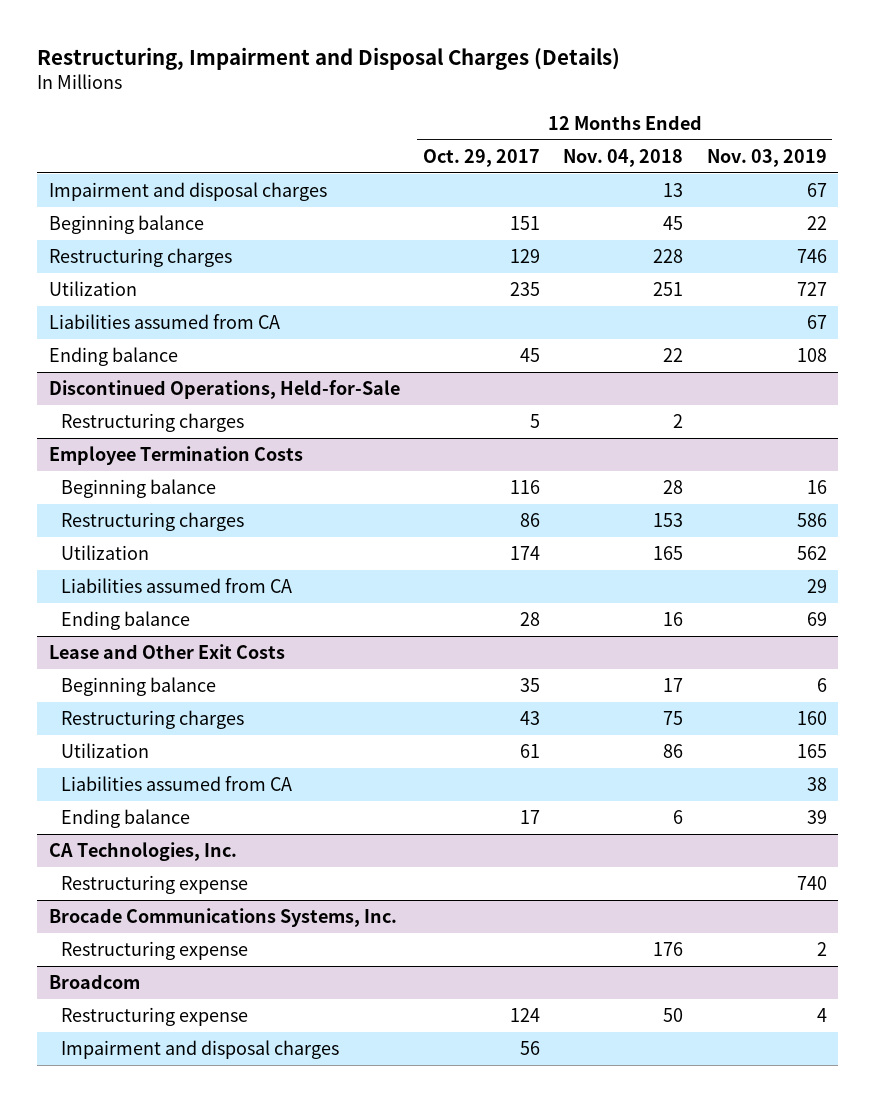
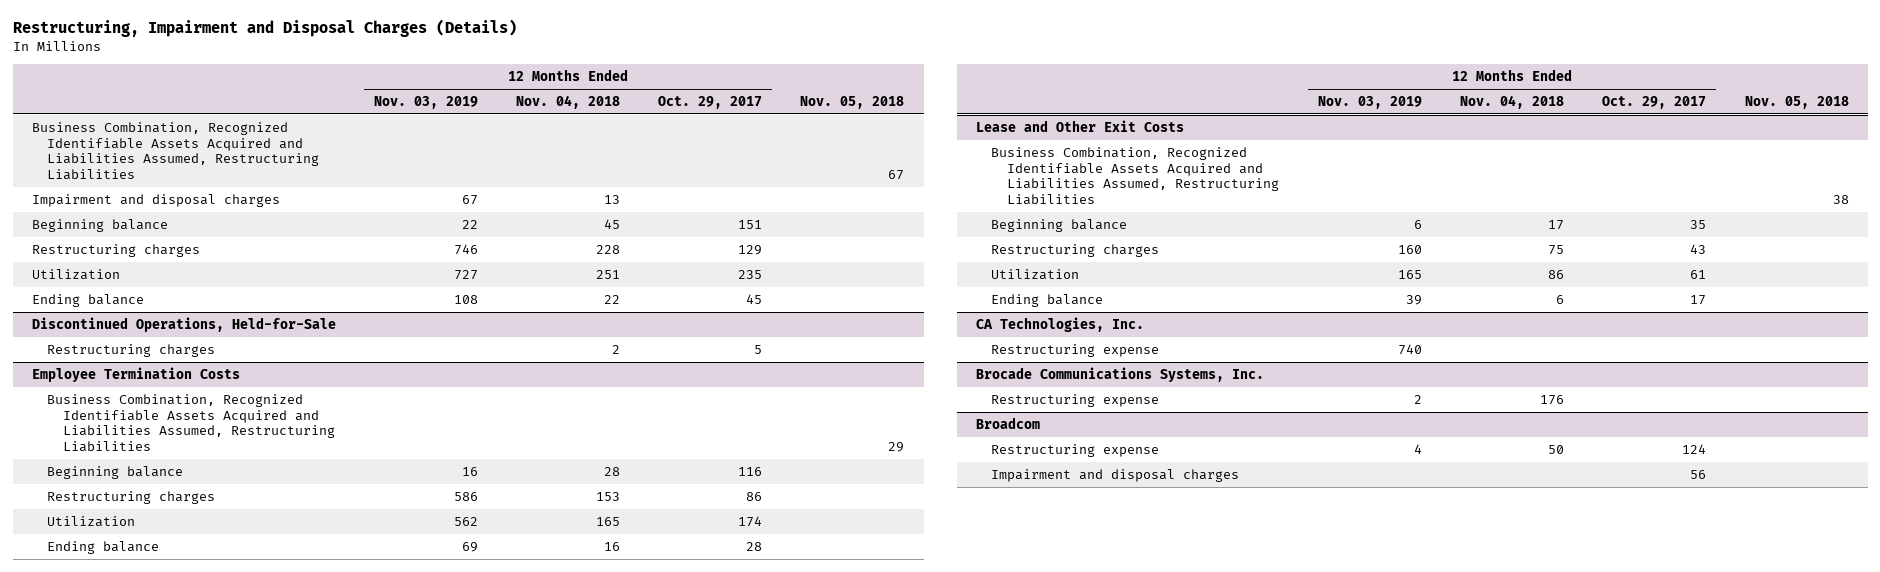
none -> [800,96,905,110] Nov. 05, 2018
none -> [31,122,320,180] Business Combination, Recognized Identifiable Assets Acquired and Liabilities Assumed, Restructuring Liabilities
[48,314,280,330] Liabilities assumed from CA -> none
none -> [47,394,335,452] Business Combination, Recognized Identifiable Assets Acquired and Liabilities Assumed, Restructuring Liabilities
[61,578,293,594] Liabilities assumed from CA -> none
none -> [991,147,1279,205] Business Combination, Recognized Identifiable Assets Acquired and Liabilities Assumed, Restructuring Liabilities
[61,776,293,792] Liabilities assumed from CA -> none

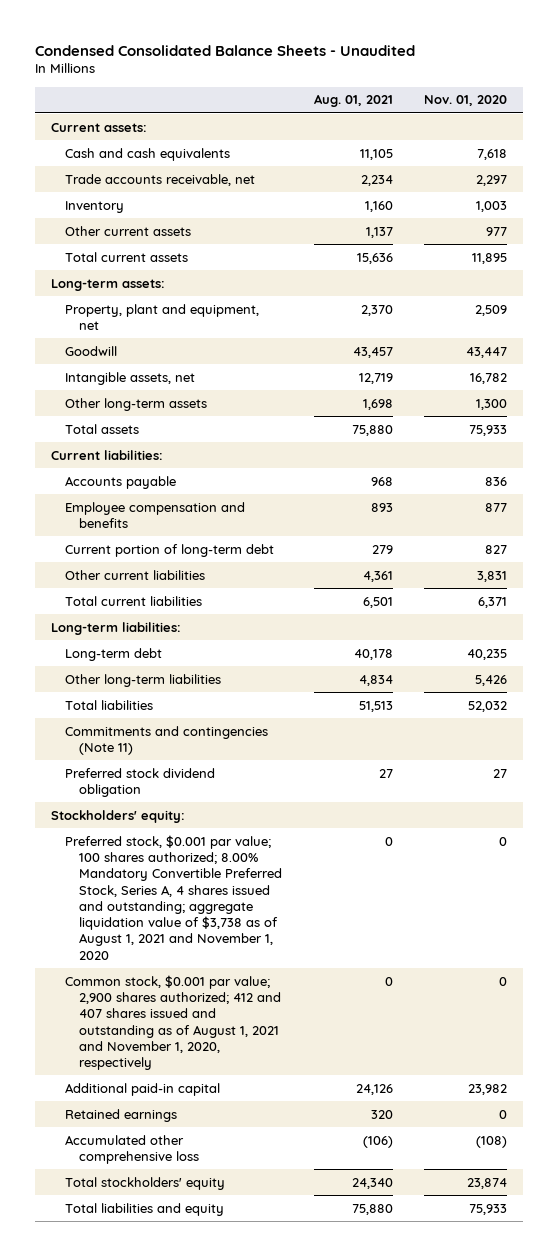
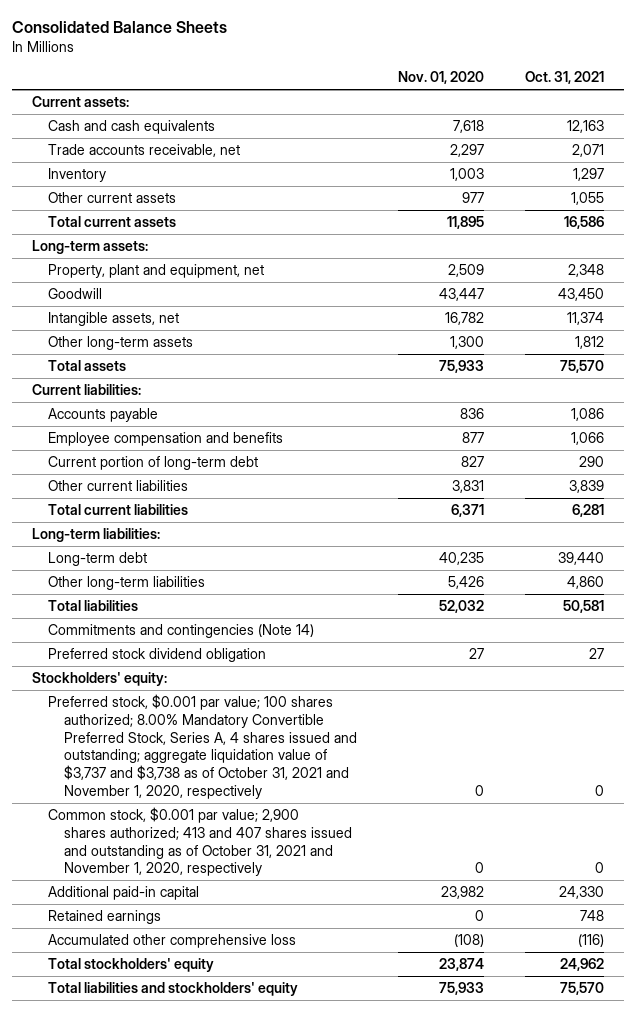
[35,44,416,56] Condensed Consolidated Balance Sheets - Unaudited -> [11,21,227,34] Consolidated Balance Sheets
[313,94,393,108] Aug. 01, 2021 -> none
none -> [524,71,604,85] Oct. 31, 2021
[65,725,269,755] Commitments and contingencies (Note 11) -> [47,623,314,638] Commitments and contingencies (Note 14)
[65,834,283,960] Preferred stock, $0.001 par value; 100 shares authorized; 8.00% Mandatory Convertible Preferred Stock, Series A, 4 shares issued and outstanding; aggregate liquidation value of $3,738 as of August 1, 2021 and November 1, 2020 -> [47,693,357,799] Preferred stock, $0.001 par value; 100 shares authorized; 8.00% Mandatory Convertible Preferred Stock, Series A, 4 shares issued and outstanding; aggregate liquidation value of $3,737 and $3,738 as of October 31, 2021 and November 1, 2020, respectively
[65,974,282,1071] Common stock, $0.001 par value; 2,900 shares authorized; 412 and 407 shares issued and outstanding as of August 1, 2021 and November 1, 2020, respectively -> [47,806,352,877] Common stock, $0.001 par value; 2,900 shares authorized; 413 and 407 shares issued and outstanding as of October 31, 2021 and November 1, 2020, respectively
[65,1202,225,1216] Total liabilities and equity -> [47,981,298,996] Total liabilities and stockholders' equity

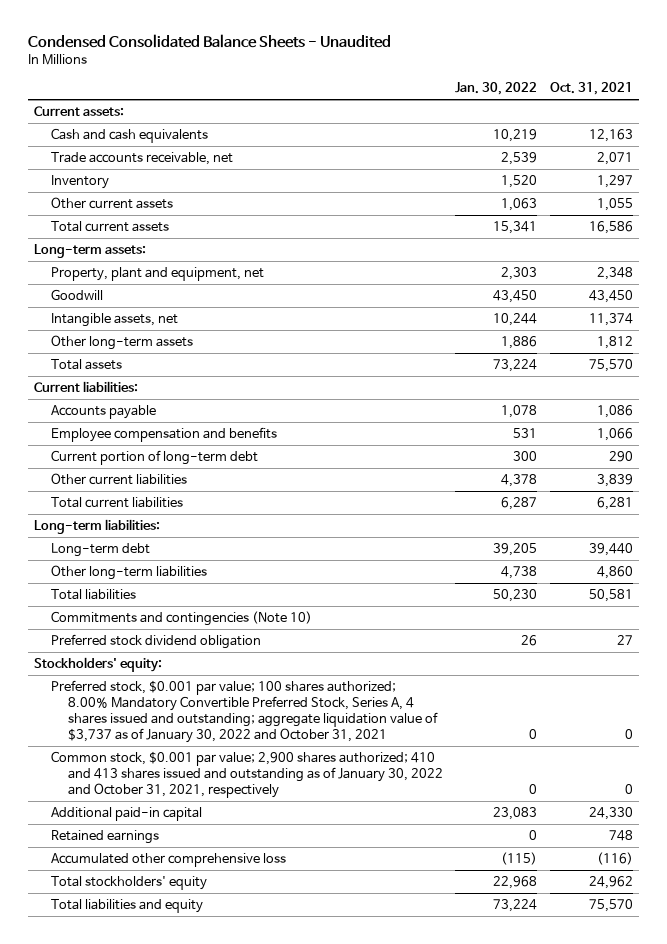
[11,21,227,34] Consolidated Balance Sheets -> [27,33,391,48] Condensed Consolidated Balance Sheets - Unaudited
[397,71,484,85] Nov. 01, 2020 -> none
none -> [455,82,538,96] Jan. 30, 2022
[47,623,314,638] Commitments and contingencies (Note 14) -> [50,611,312,627] Commitments and contingencies (Note 10)
[47,693,357,799] Preferred stock, $0.001 par value; 100 shares authorized; 8.00% Mandatory Convertible Preferred Stock, Series A, 4 shares issued and outstanding; aggregate liquidation value of $3,737 and $3,738 as of October 31, 2021 and November 1, 2020, respectively -> [50,680,438,743] Preferred stock, $0.001 par value; 100 shares authorized; 8.00% Mandatory Convertible Preferred Stock, Series A, 4 shares issued and outstanding; aggregate liquidation value of $3,737 as of January 30, 2022 and October 31, 2021
[47,806,352,877] Common stock, $0.001 par value; 2,900 shares authorized; 413 and 407 shares issued and outstanding as of October 31, 2021 and November 1, 2020, respectively -> [50,751,443,798] Common stock, $0.001 par value; 2,900 shares authorized; 410 and 413 shares issued and outstanding as of January 30, 2022 and October 31, 2021, respectively
[47,981,298,996] Total liabilities and stockholders' equity -> [50,899,203,914] Total liabilities and equity

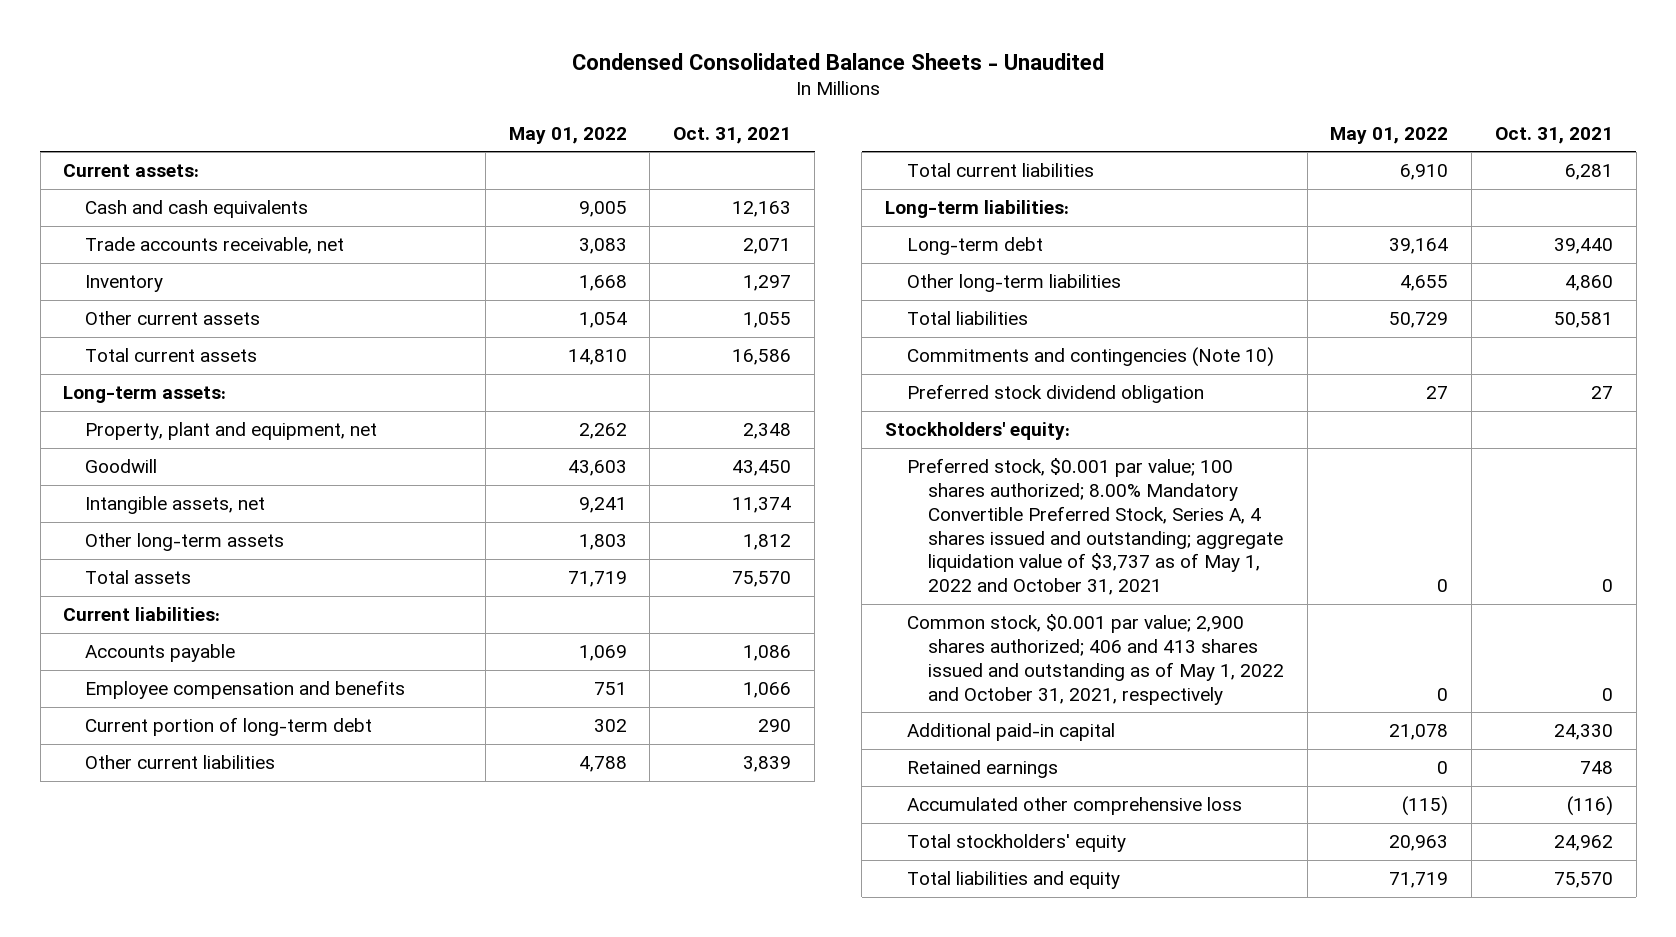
[455,82,538,96] Jan. 30, 2022 -> none
none -> [508,126,627,144] May 01, 2022
[50,680,438,743] Preferred stock, $0.001 par value; 100 shares authorized; 8.00% Mandatory Convertible Preferred Stock, Series A, 4 shares issued and outstanding; aggregate liquidation value of $3,737 as of January 30, 2022 and October 31, 2021 -> [906,458,1283,596] Preferred stock, $0.001 par value; 100 shares authorized; 8.00% Mandatory Convertible Preferred Stock, Series A, 4 shares issued and outstanding; aggregate liquidation value of $3,737 as of May 1, 2022 and October 31, 2021
[50,751,443,798] Common stock, $0.001 par value; 2,900 shares authorized; 410 and 413 shares issued and outstanding as of January 30, 2022 and October 31, 2021, respectively -> [906,614,1284,705] Common stock, $0.001 par value; 2,900 shares authorized; 406 and 413 shares issued and outstanding as of May 1, 2022 and October 31, 2021, respectively

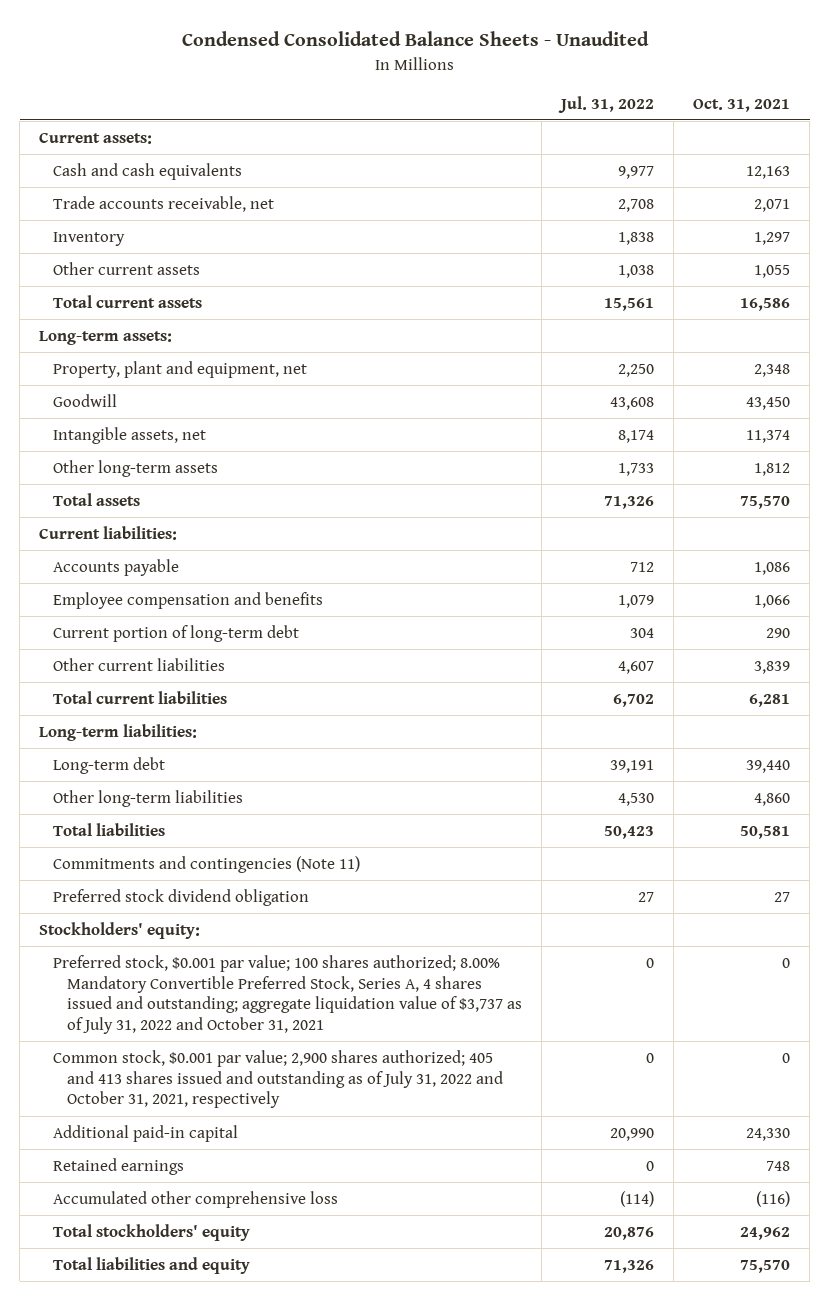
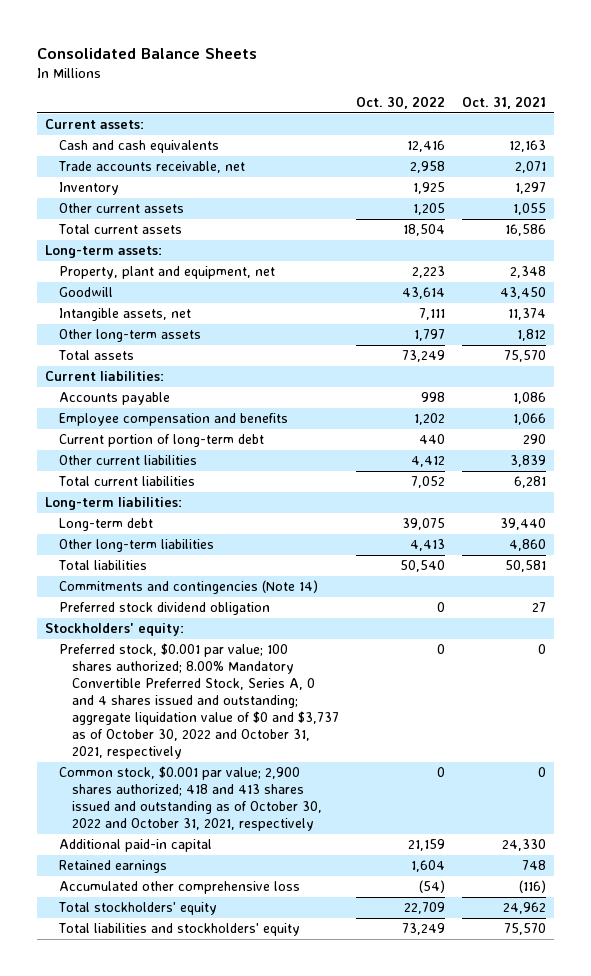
[181,31,649,47] Condensed Consolidated Balance Sheets - Unaudited -> [36,47,257,59] Consolidated Balance Sheets
[558,95,655,113] Jul. 31, 2022 -> none
none -> [355,96,445,110] Oct. 30, 2022
[53,855,361,873] Commitments and contingencies (Note 11) -> [58,580,318,595] Commitments and contingencies (Note 14)
[53,954,523,1035] Preferred stock, $0.001 par value; 100 shares authorized; 8.00% Mandatory Convertible Preferred Stock, Series A, 4 shares issued and outstanding; aggregate liquidation value of $3,737 as of July 31, 2022 and October 31, 2021 -> [58,643,340,760] Preferred stock, $0.001 par value; 100 shares authorized; 8.00% Mandatory Convertible Preferred Stock, Series A, 0 and 4 shares issued and outstanding; aggregate liquidation value of $0 and $3,737 as of October 30, 2022 and October 31, 2021, respectively
[53,1049,504,1109] Common stock, $0.001 par value; 2,900 shares authorized; 405 and 413 shares issued and outstanding as of July 31, 2022 and October 31, 2021, respectively -> [58,766,323,832] Common stock, $0.001 par value; 2,900 shares authorized; 418 and 413 shares issued and outstanding as of October 30, 2022 and October 31, 2021, respectively
[53,1256,251,1274] Total liabilities and equity -> [57,923,300,937] Total liabilities and stockholders' equity

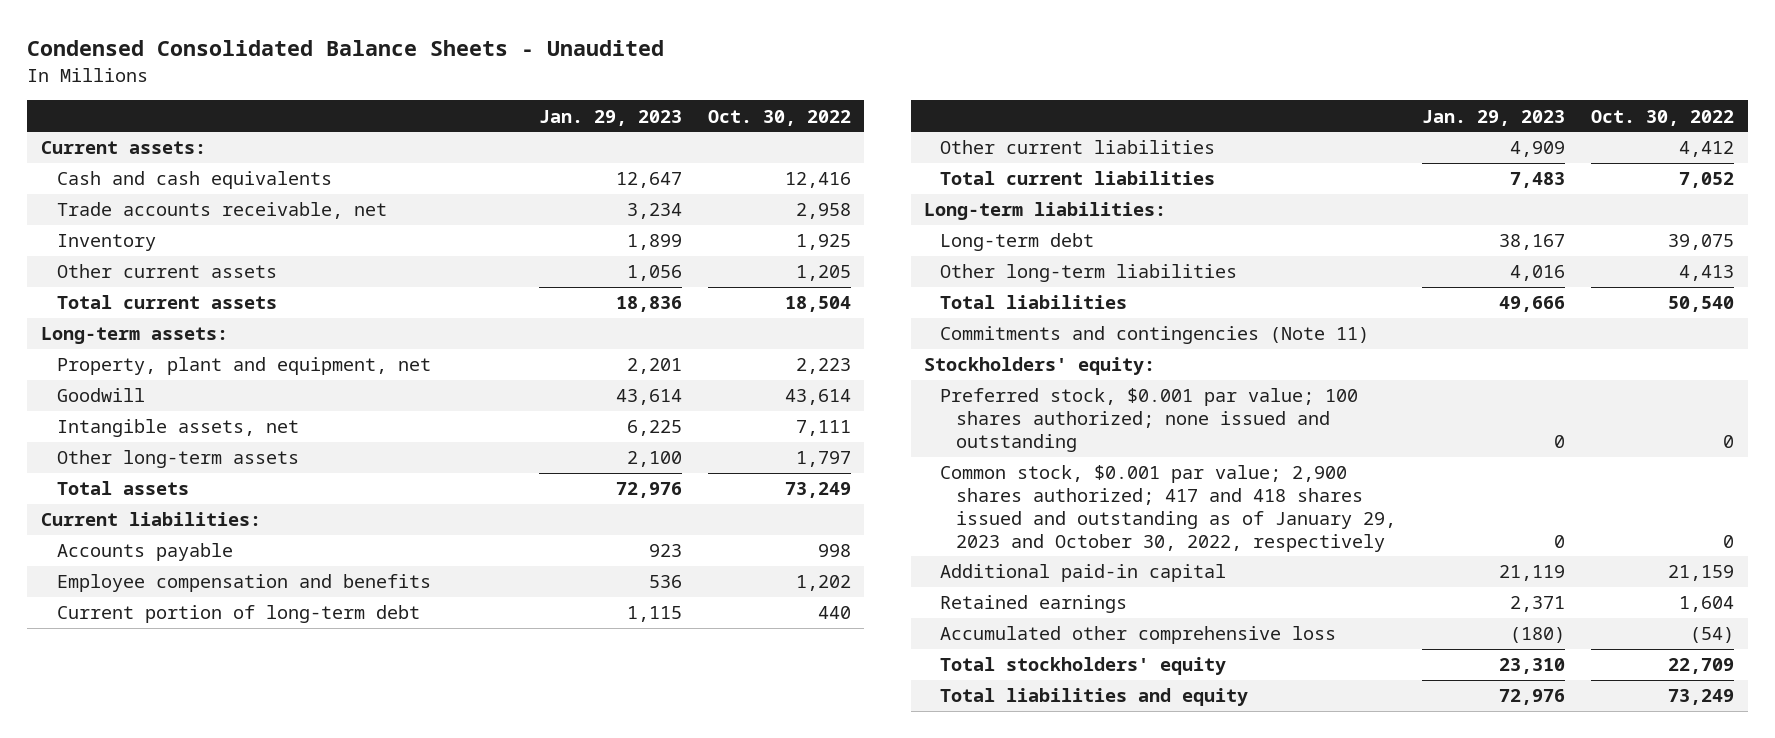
[36,47,257,59] Consolidated Balance Sheets -> [27,40,665,57] Condensed Consolidated Balance Sheets - Unaudited
[461,96,546,110] Oct. 31, 2021 -> none
none -> [538,109,682,126] Jan. 29, 2023
[58,602,270,616] Preferred stock dividend obligation -> none
[58,580,318,595] Commitments and contingencies (Note 14) -> [939,326,1369,345] Commitments and contingencies (Note 11)
[58,643,340,760] Preferred stock, $0.001 par value; 100 shares authorized; 8.00% Mandatory Convertible Preferred Stock, Series A, 0 and 4 shares issued and outstanding; aggregate liquidation value of $0 and $3,737 as of October 30, 2022 and October 31, 2021, respectively -> [939,388,1358,452] Preferred stock, $0.001 par value; 100 shares authorized; none issued and outstanding
[58,766,323,832] Common stock, $0.001 par value; 2,900 shares authorized; 418 and 413 shares issued and outstanding as of October 30, 2022 and October 31, 2021, respectively -> [939,465,1396,552] Common stock, $0.001 par value; 2,900 shares authorized; 417 and 418 shares issued and outstanding as of January 29, 2023 and October 30, 2022, respectively
[57,923,300,937] Total liabilities and stockholders' equity -> [939,688,1248,707] Total liabilities and equity

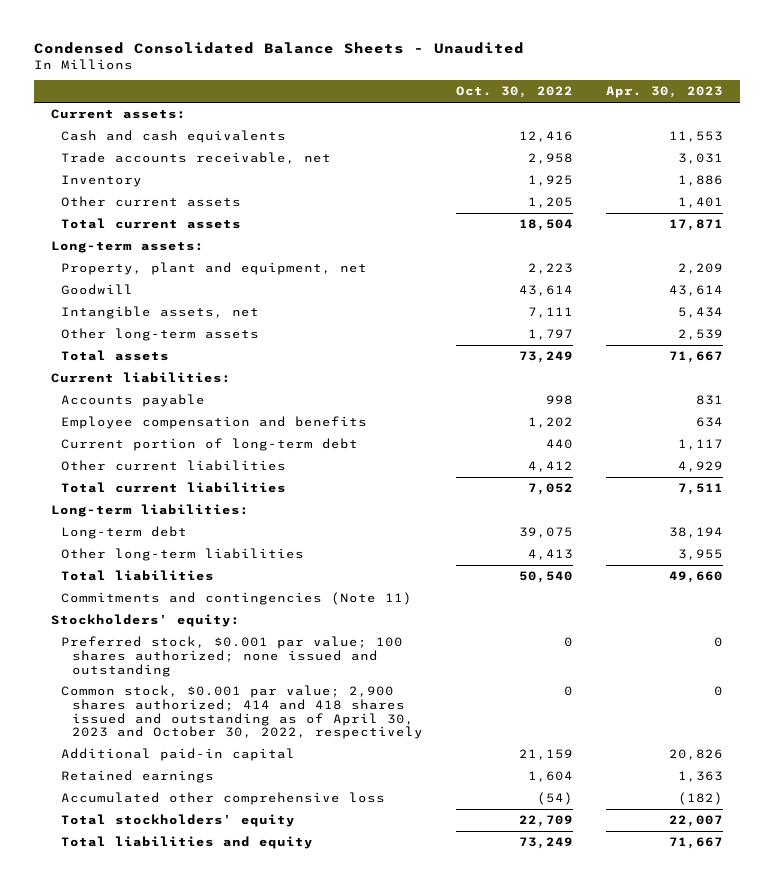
[538,109,682,126] Jan. 29, 2023 -> none
none -> [606,86,724,99] Apr. 30, 2023
[939,465,1396,552] Common stock, $0.001 par value; 2,900 shares authorized; 417 and 418 shares issued and outstanding as of January 29, 2023 and October 30, 2022, respectively -> [61,685,424,740] Common stock, $0.001 par value; 2,900 shares authorized; 414 and 418 shares issued and outstanding as of April 30, 2023 and October 30, 2022, respectively

